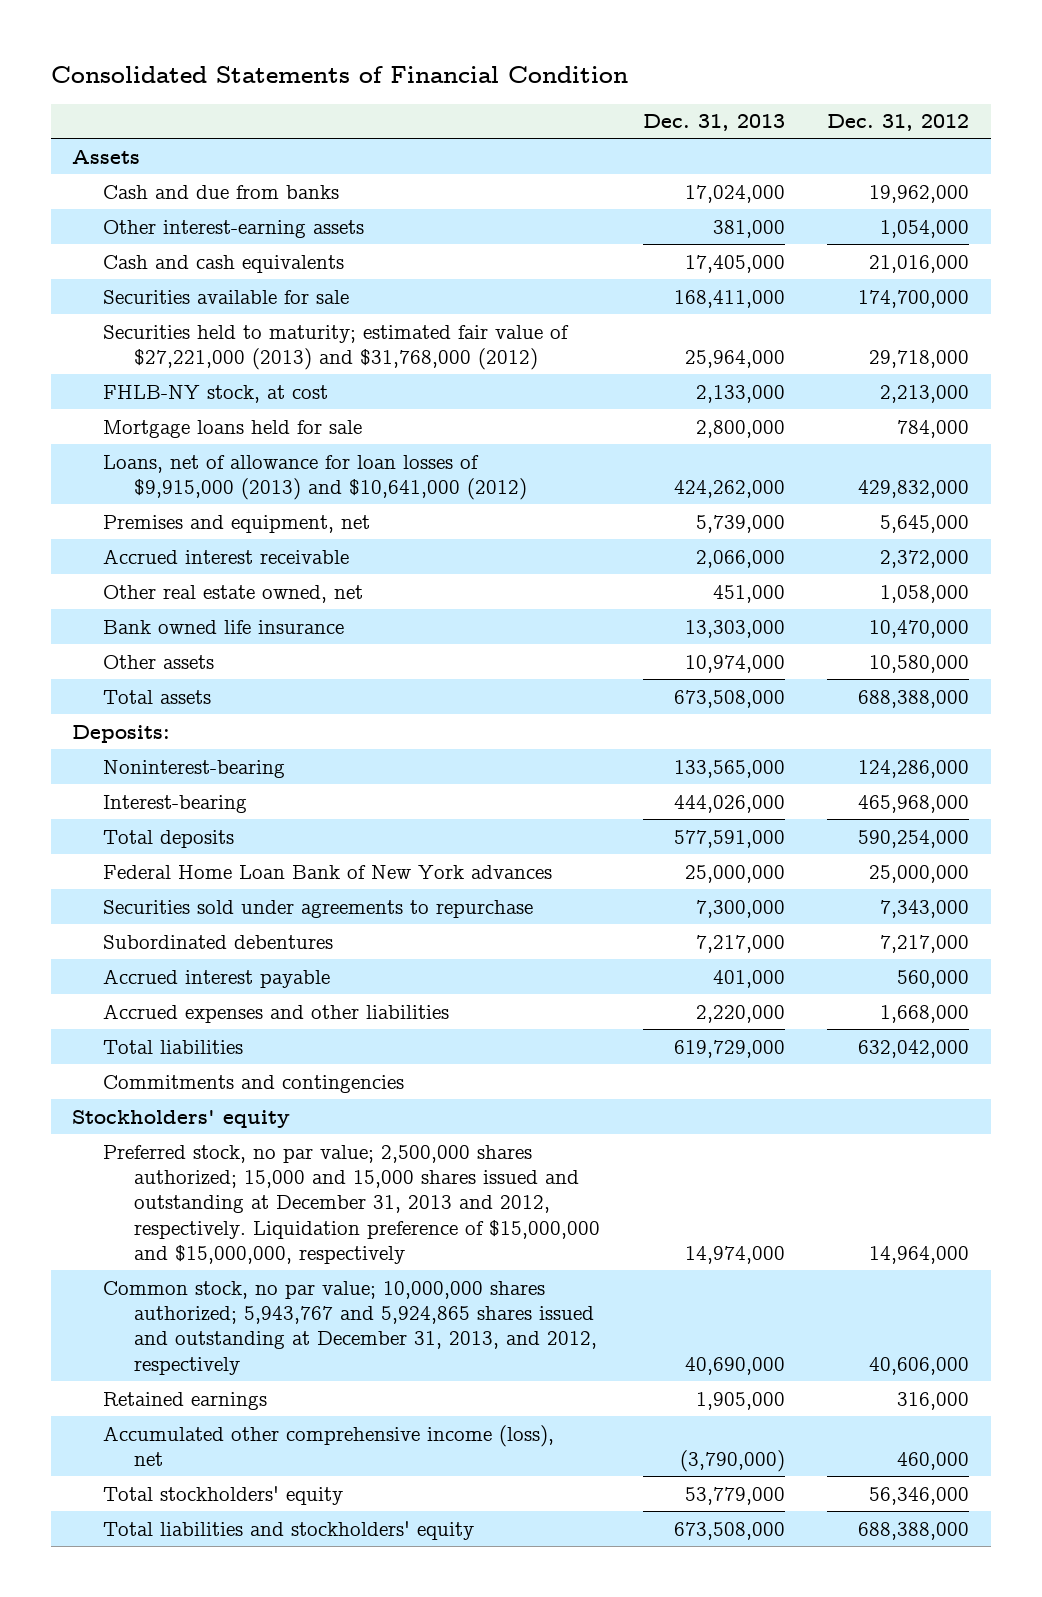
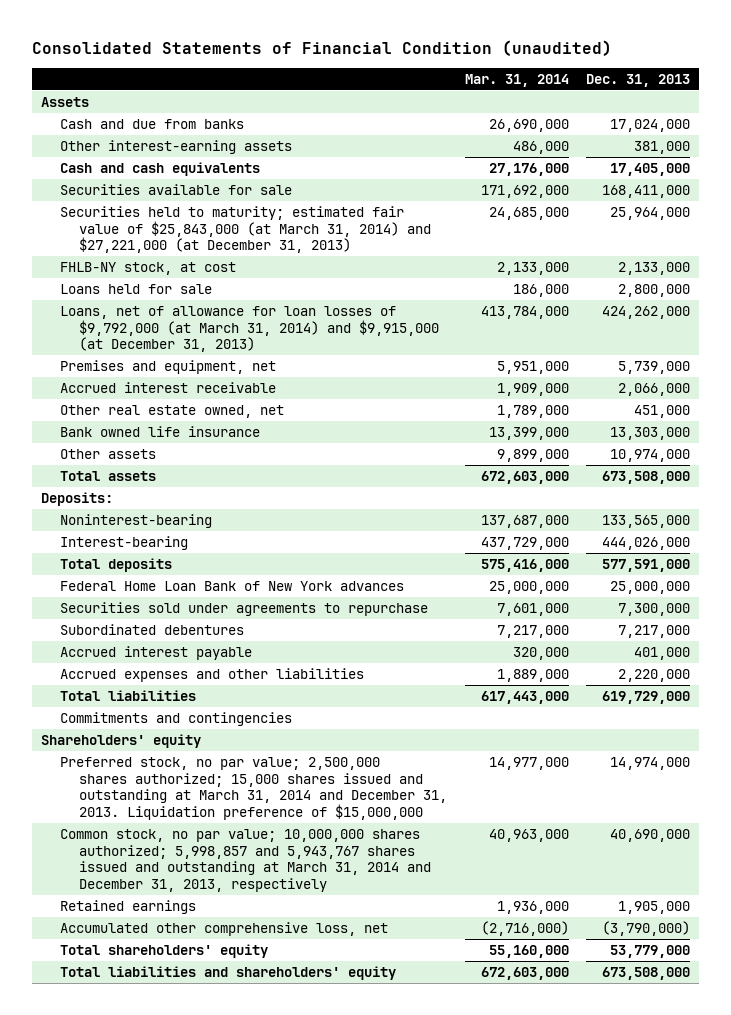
[51,66,629,84] Consolidated Statements of Financial Condition -> [32,39,613,56] Consolidated Statements of Financial Condition (unaudited)
[827,114,970,132] Dec. 31, 2012 -> none
none -> [464,73,569,87] Mar. 31, 2014
[103,324,570,370] Securities held to maturity; estimated fair value of $27,221,000 (2013) and $31,768,000 (2012) -> [60,206,432,254] Securities held to maturity; estimated fair value of $25,843,000 (at March 31, 2014) and $27,221,000 (at December 31, 2013)
[103,419,363,438] Mortgage loans held for sale -> [60,284,213,295] Loans held for sale
[103,454,527,500] Loans, net of allowance for loan losses of $9,915,000 (2013) and $10,641,000 (2012) -> [60,306,440,353] Loans, net of allowance for loan losses of $9,792,000 (at March 31, 2014) and $9,915,000 (at December 31, 2013)
[72,1109,291,1128] Stockholders' equity -> [41,734,202,749] Shareholders' equity
[103,1144,600,1264] Preferred stock, no par value; 2,500,000 shares authorized; 15,000 and 15,000 shares issued and outstanding at December 31, 2013 and 2012, respectively. Liquidation preference of $15,000,000 and $15,000,000, respectively -> [60,757,448,820] Preferred stock, no par value; 2,500,000 shares authorized; 15,000 shares issued and outstanding at March 31, 2014 and December 31, 2013. Liquidation preference of $15,000,000
[103,1280,597,1375] Common stock, no par value; 10,000,000 shares authorized; 5,943,767 and 5,924,865 shares issued and outstanding at December 31, 2013, and 2012, respectively -> [60,829,432,892] Common stock, no par value; 10,000,000 shares authorized; 5,998,857 and 5,943,767 shares issued and outstanding at March 31, 2014 and December 31, 2013, respectively
[103,1424,555,1466] Accumulated other comprehensive income (loss), net -> [60,922,389,937] Accumulated other comprehensive loss, net
[103,1485,344,1505] Total stockholders' equity -> [60,944,269,959] Total shareholders' equity
[103,1520,475,1540] Total liabilities and stockholders' equity -> [60,966,397,981] Total liabilities and shareholders' equity

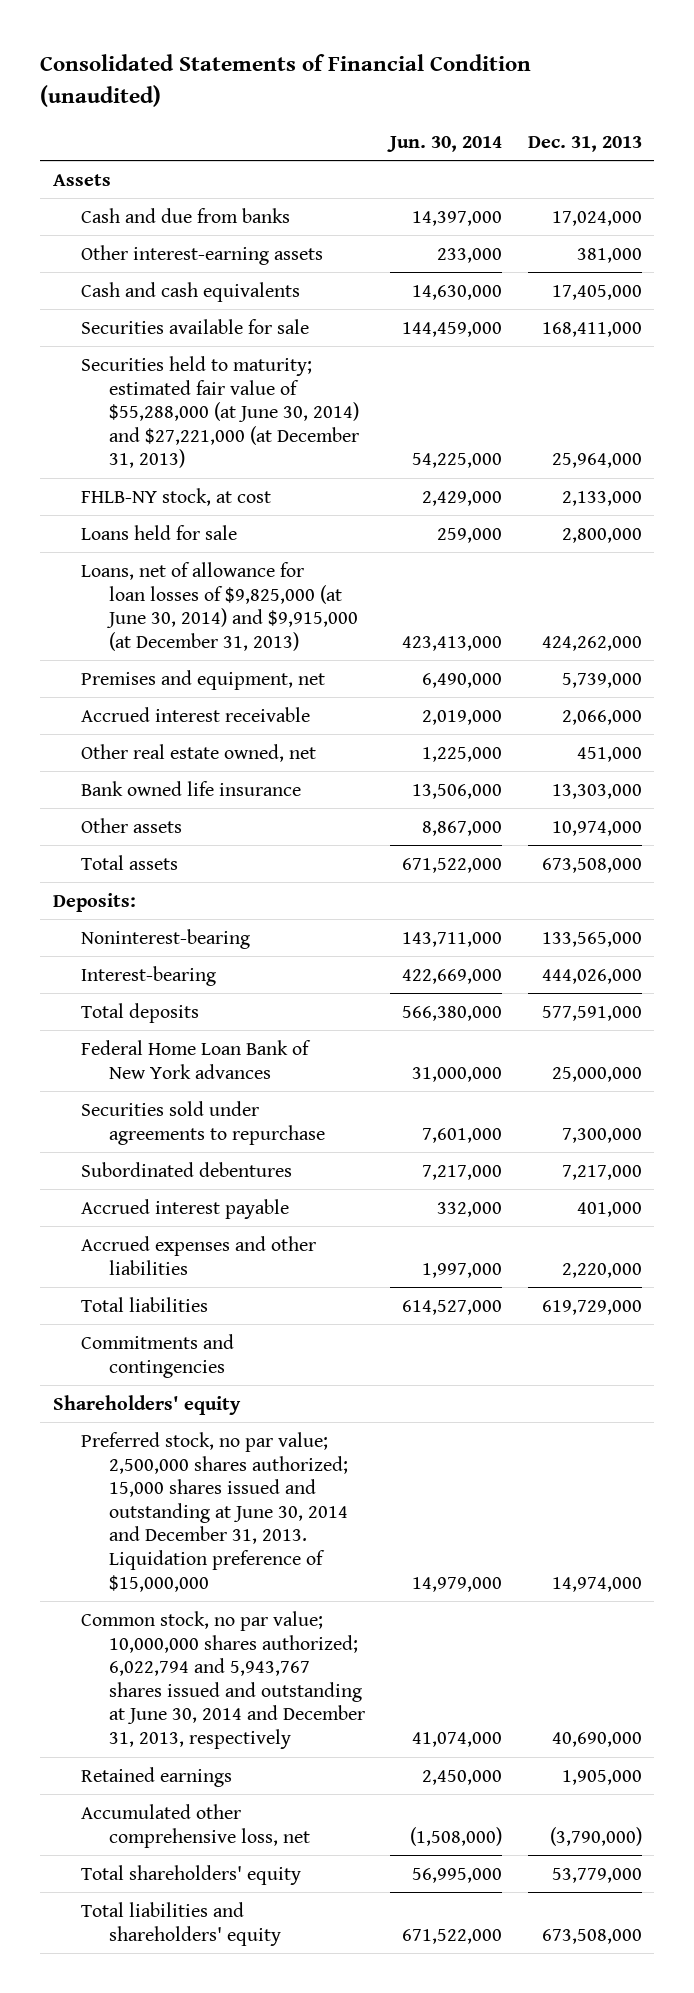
[464,73,569,87] Mar. 31, 2014 -> none
none -> [387,135,503,152] Jun. 30, 2014
[60,206,432,254] Securities held to maturity; estimated fair value of $25,843,000 (at March 31, 2014) and $27,221,000 (at December 31, 2013) -> [80,355,359,469] Securities held to maturity; estimated fair value of $55,288,000 (at June 30, 2014) and $27,221,000 (at December 31, 2013)
[60,306,440,353] Loans, net of allowance for loan losses of $9,792,000 (at March 31, 2014) and $9,915,000 (at December 31, 2013) -> [80,561,358,651] Loans, net of allowance for loan losses of $9,825,000 (at June 30, 2014) and $9,915,000 (at December 31, 2013)
[60,757,448,820] Preferred stock, no par value; 2,500,000 shares authorized; 15,000 shares issued and outstanding at March 31, 2014 and December 31, 2013. Liquidation preference of $15,000,000 -> [80,1431,348,1592] Preferred stock, no par value; 2,500,000 shares authorized; 15,000 shares issued and outstanding at June 30, 2014 and December 31, 2013. Liquidation preference of $15,000,000
[60,829,432,892] Common stock, no par value; 10,000,000 shares authorized; 5,998,857 and 5,943,767 shares issued and outstanding at March 31, 2014 and December 31, 2013, respectively -> [80,1610,365,1750] Common stock, no par value; 10,000,000 shares authorized; 6,022,794 and 5,943,767 shares issued and outstanding at June 30, 2014 and December 31, 2013, respectively

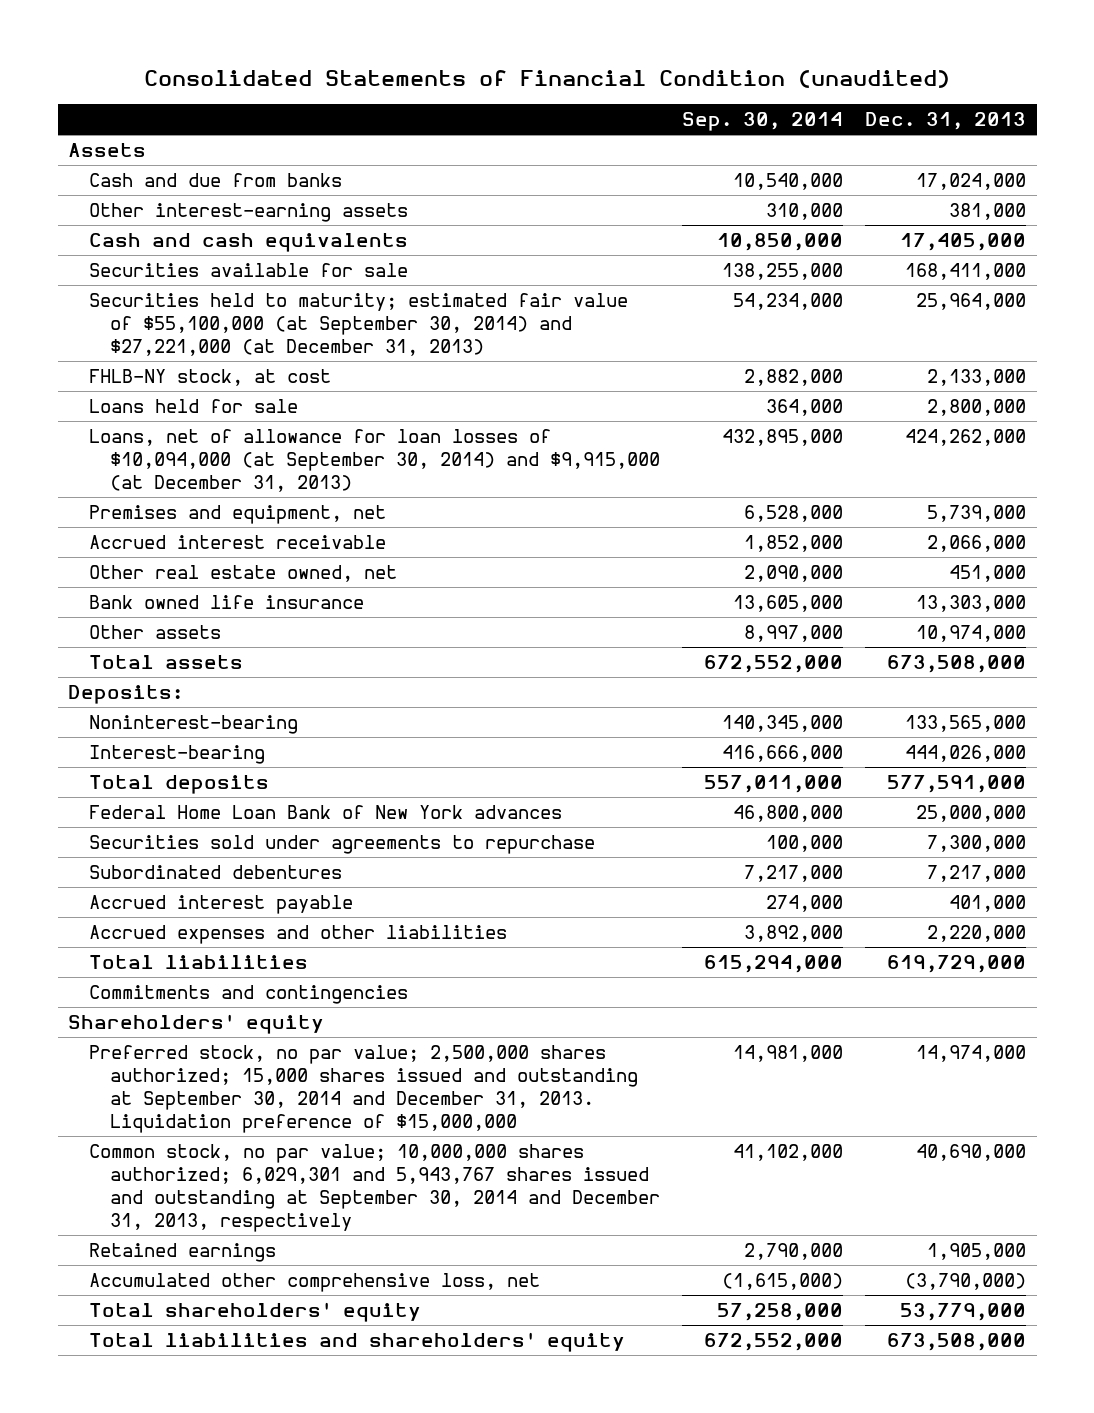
[387,135,503,152] Jun. 30, 2014 -> none
none -> [681,112,843,132] Sep. 30, 2014
[80,355,359,469] Securities held to maturity; estimated fair value of $55,288,000 (at June 30, 2014) and $27,221,000 (at December 31, 2013) -> [89,292,629,357] Securities held to maturity; estimated fair value of $55,100,000 (at September 30, 2014) and $27,221,000 (at December 31, 2013)
[80,561,358,651] Loans, net of allowance for loan losses of $9,825,000 (at June 30, 2014) and $9,915,000 (at December 31, 2013) -> [89,428,661,493] Loans, net of allowance for loan losses of $10,094,000 (at September 30, 2014) and $9,915,000 (at December 31, 2013)
[80,1431,348,1592] Preferred stock, no par value; 2,500,000 shares authorized; 15,000 shares issued and outstanding at June 30, 2014 and December 31, 2013. Liquidation preference of $15,000,000 -> [89,1044,639,1134] Preferred stock, no par value; 2,500,000 shares authorized; 15,000 shares issued and outstanding at September 30, 2014 and December 31, 2013. Liquidation preference of $15,000,000
[80,1610,365,1750] Common stock, no par value; 10,000,000 shares authorized; 6,022,794 and 5,943,767 shares issued and outstanding at June 30, 2014 and December 31, 2013, respectively -> [89,1143,661,1233] Common stock, no par value; 10,000,000 shares authorized; 6,029,301 and 5,943,767 shares issued and outstanding at September 30, 2014 and December 31, 2013, respectively

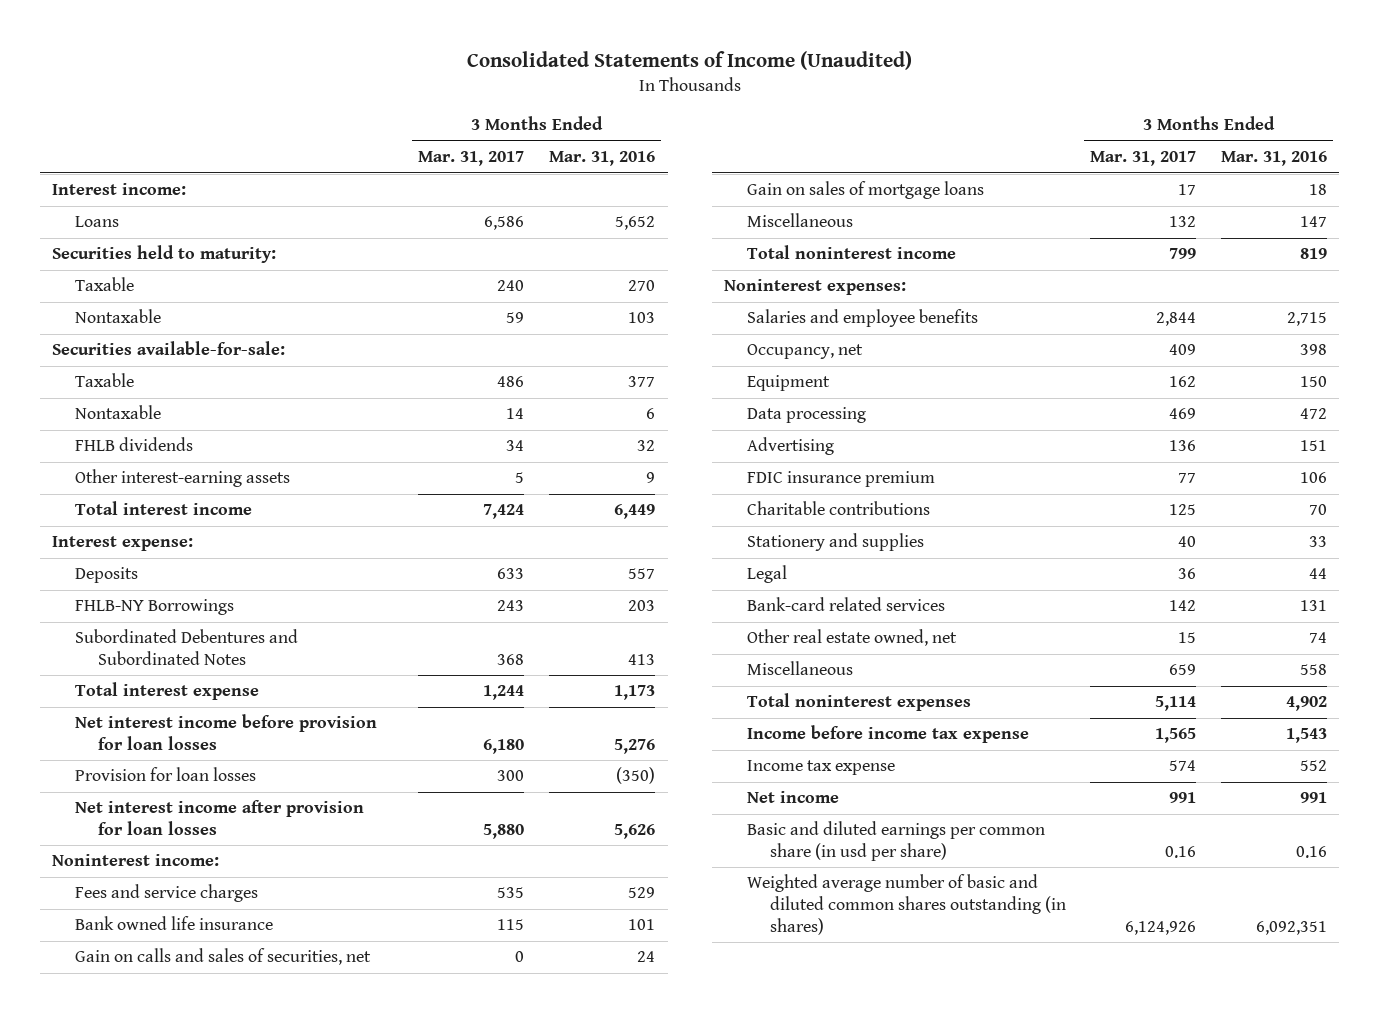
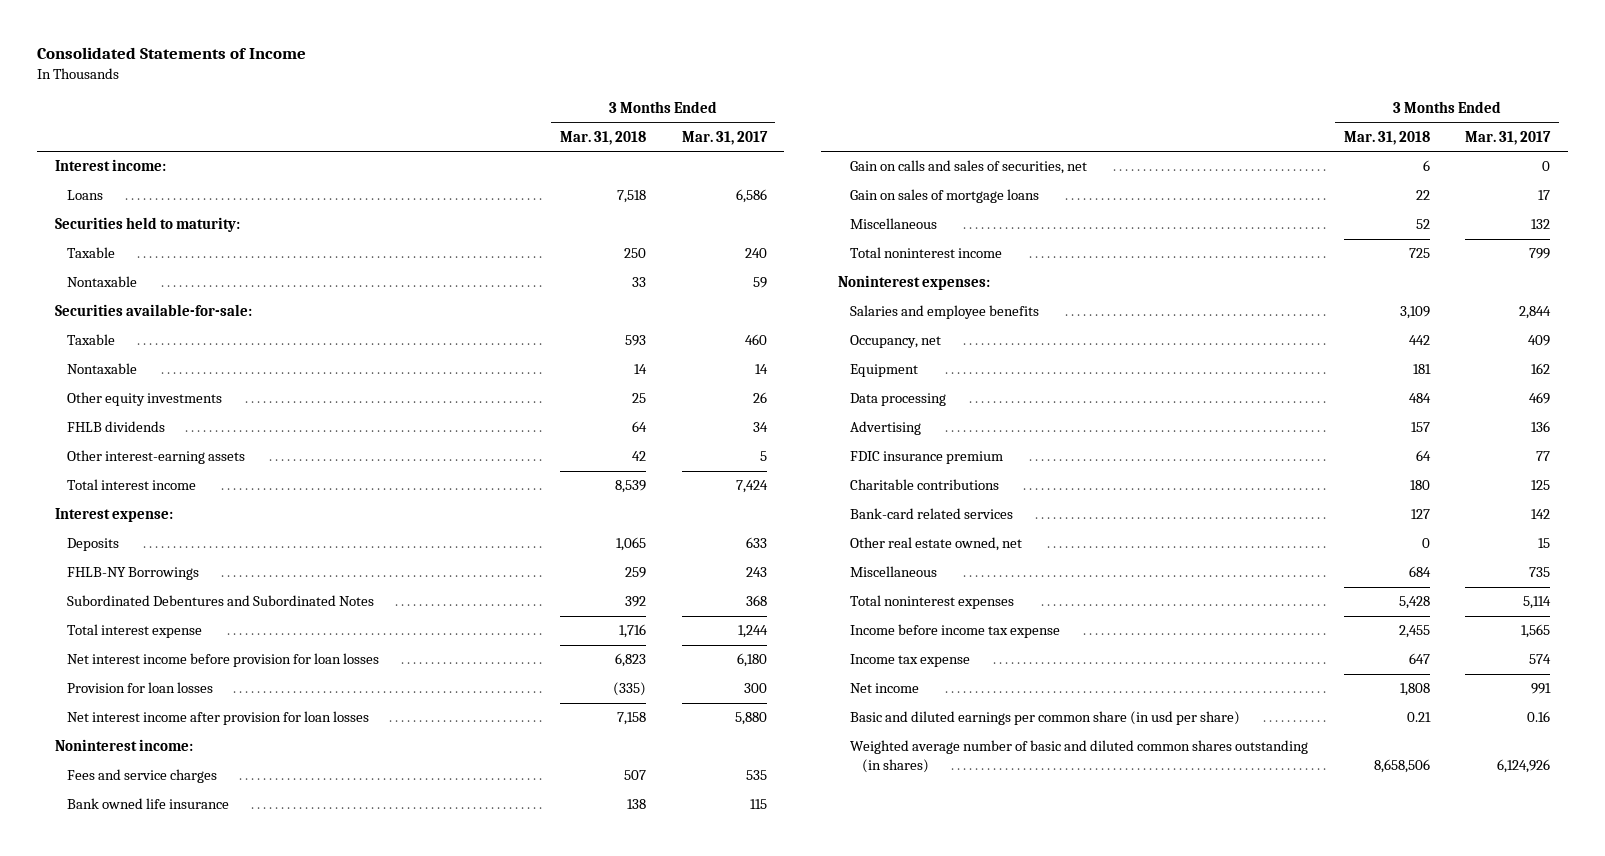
[466,51,912,71] Consolidated Statements of Income (Unaudited) -> [37,47,307,60] Consolidated Statements of Income
[549,151,656,167] Mar. 31, 2016 -> none
none -> [560,130,647,145] Mar. 31, 2018
[497,376,525,388] 486 -> [744,334,767,346] 460
none -> [66,392,222,407] Other equity investments
[746,533,924,552] Stationery and supplies -> none
[746,565,787,584] Legal -> none
[1169,664,1197,676] 659 -> [1529,567,1551,578] 735

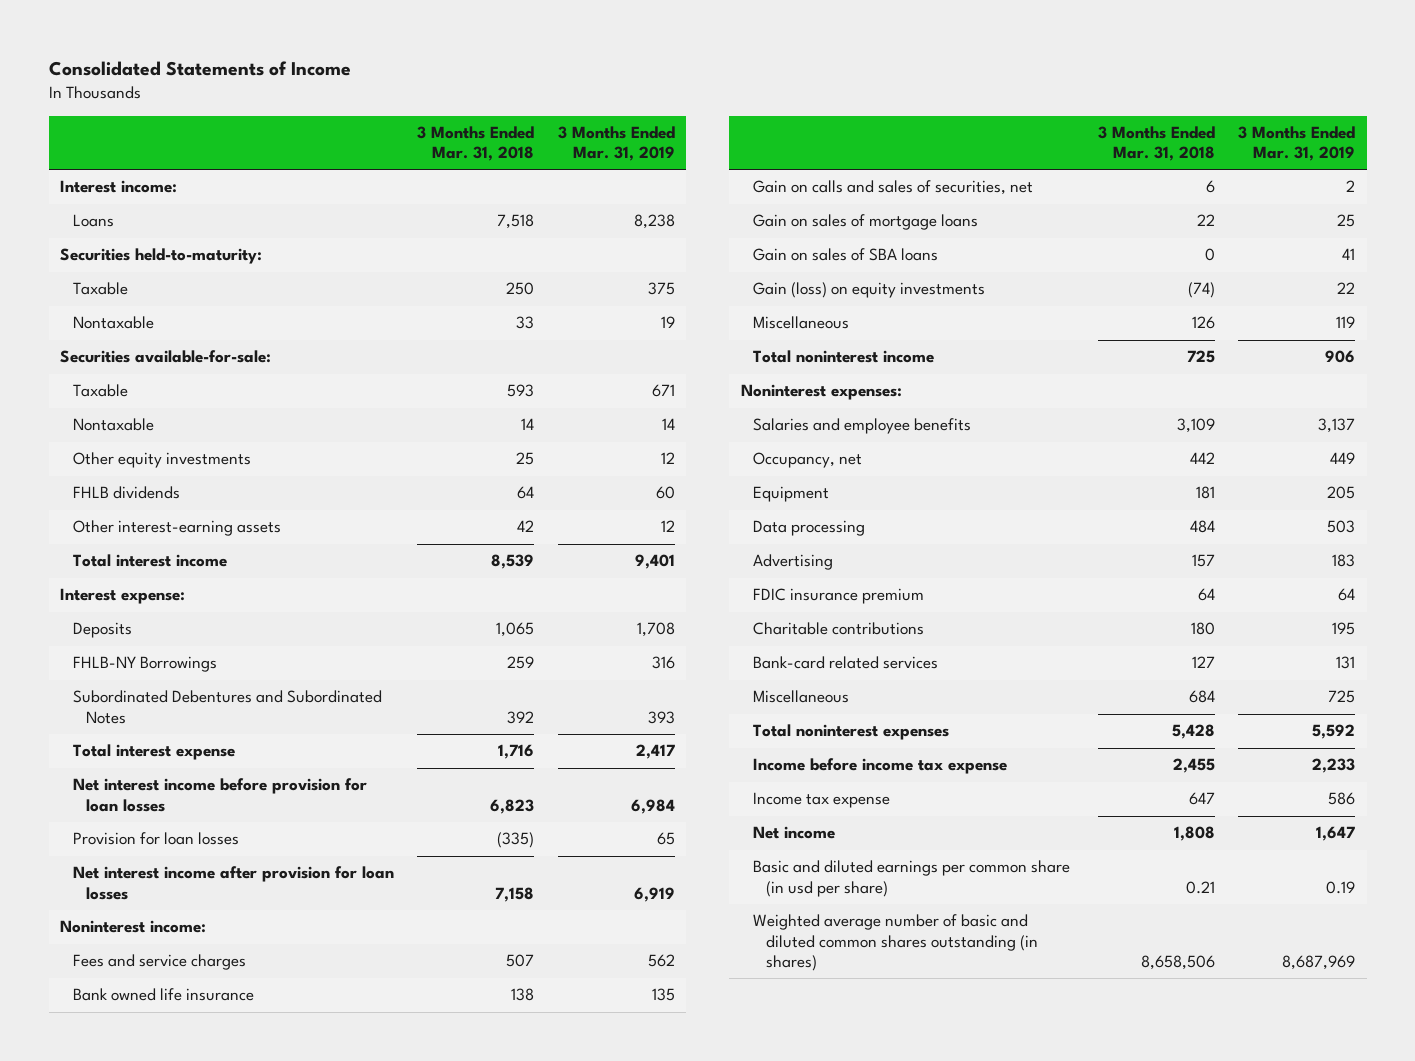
[681,130,768,145] Mar. 31, 2017 -> none
none -> [557,126,675,162] 3 Months Ended Mar. 31, 2019
[54,217,240,233] Securities held to maturity: -> [60,248,263,265] Securities held-to-maturity:
none -> [753,248,939,262] Gain on sales of SBA loans
none -> [753,282,986,299] Gain (loss) on equity investments
[1415,219,1430,230] 52 -> [1191,316,1215,330] 126
[850,537,1023,552] Other real estate owned, net -> none

